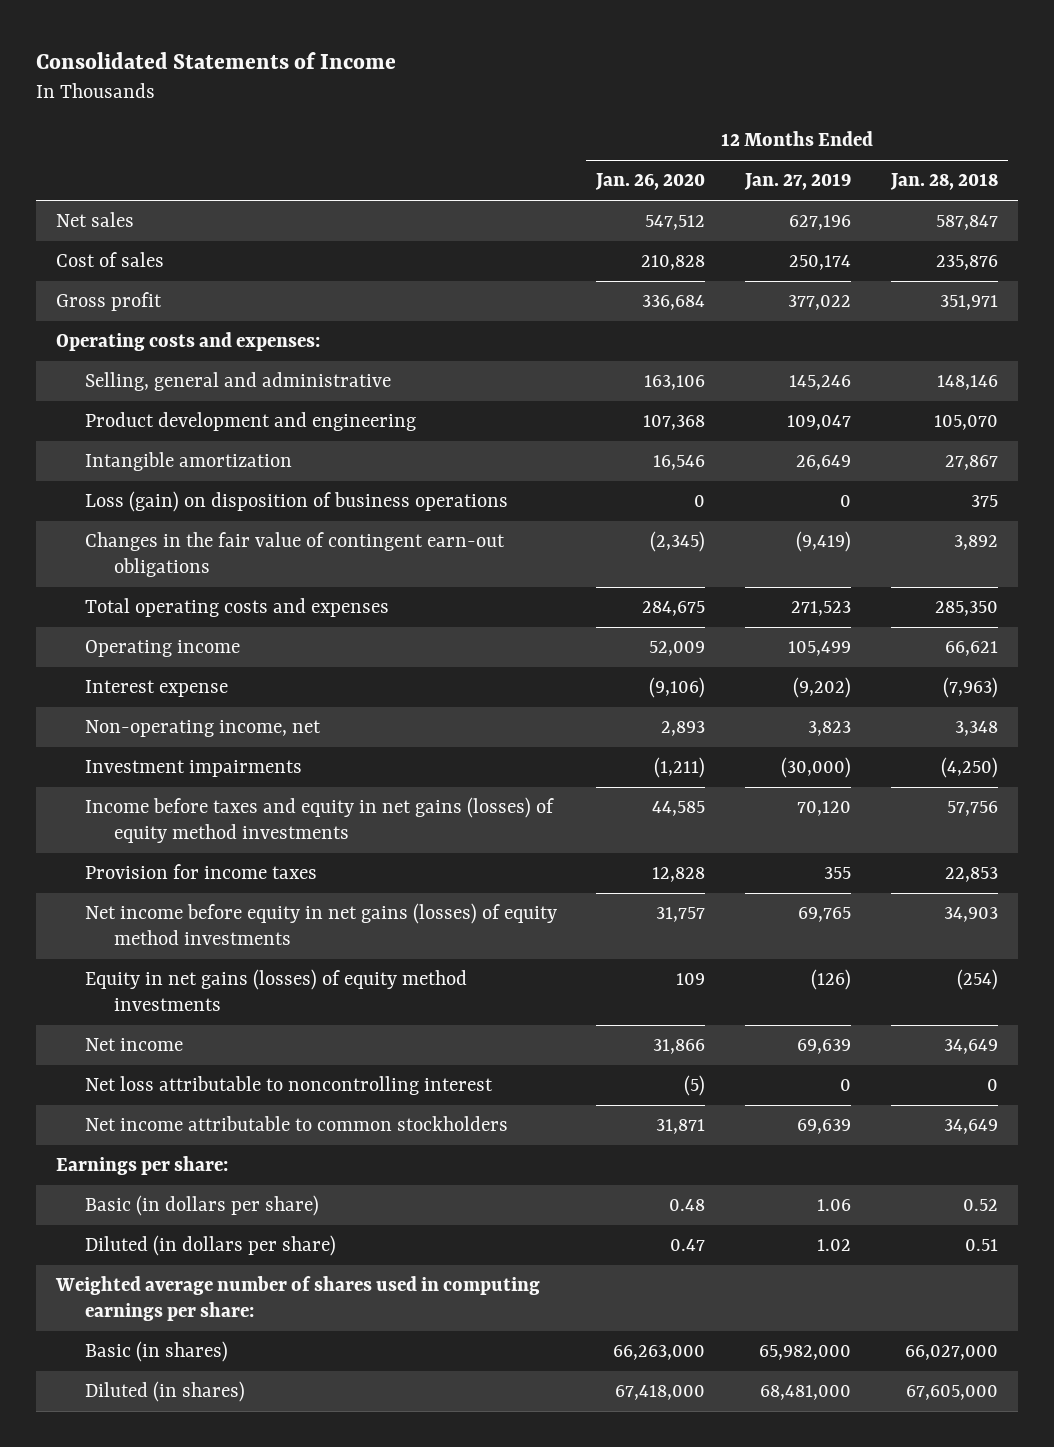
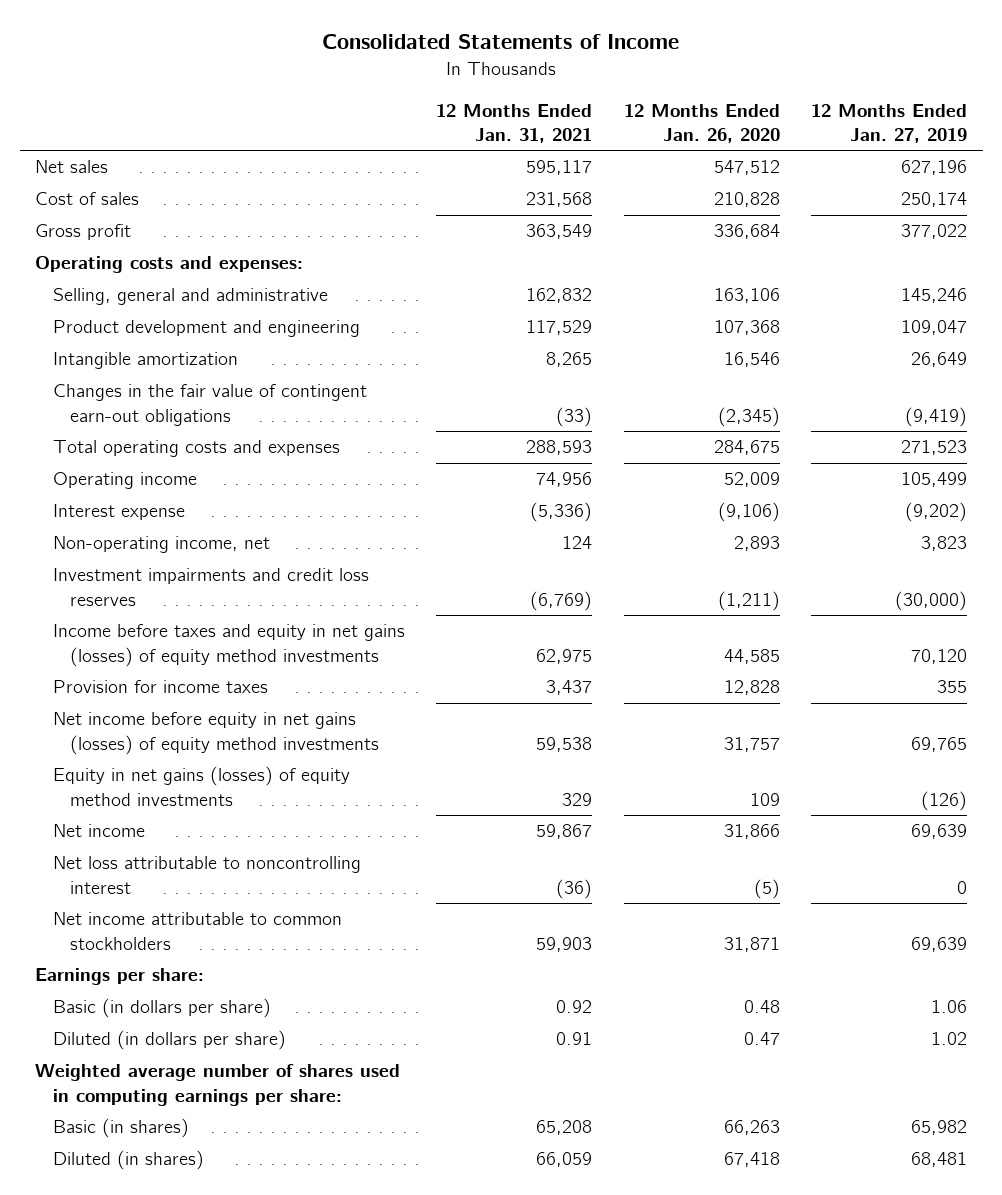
[889,173,998,191] Jan. 28, 2018 -> none
none -> [436,103,593,143] 12 Months Ended Jan. 31, 2021
[84,491,508,513] Loss (gain) on disposition of business operations -> none
[84,760,302,778] Investment impairments -> [52,568,369,606] Investment impairments and credit loss reserves
[613,1345,706,1361] 66,263,000 -> [723,1120,780,1136] 66,263
[759,1345,852,1361] 65,982,000 -> [911,1120,968,1136] 65,982
[615,1385,706,1401] 67,418,000 -> [723,1152,780,1168] 67,418
[760,1385,852,1401] 68,481,000 -> [911,1152,968,1168] 68,481

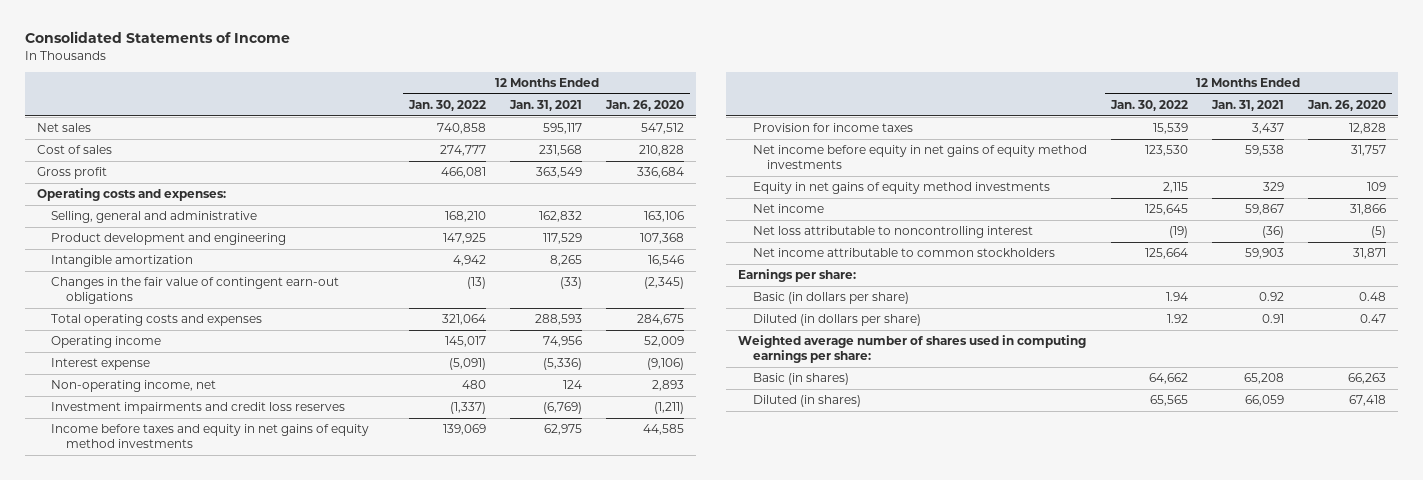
[811,103,968,143] 12 Months Ended Jan. 27, 2019 -> none
none -> [408,100,487,112] Jan. 30, 2022
[52,624,405,667] Income before taxes and equity in net gains (losses) of equity method investments -> [51,424,370,449] Income before taxes and equity in net gains of equity method investments
[52,712,379,755] Net income before equity in net gains (losses) of equity method investments -> [752,145,1087,170] Net income before equity in net gains of equity method investments
[52,766,350,806] Equity in net gains (losses) of equity method investments -> [752,182,1050,195] Equity in net gains of equity method investments

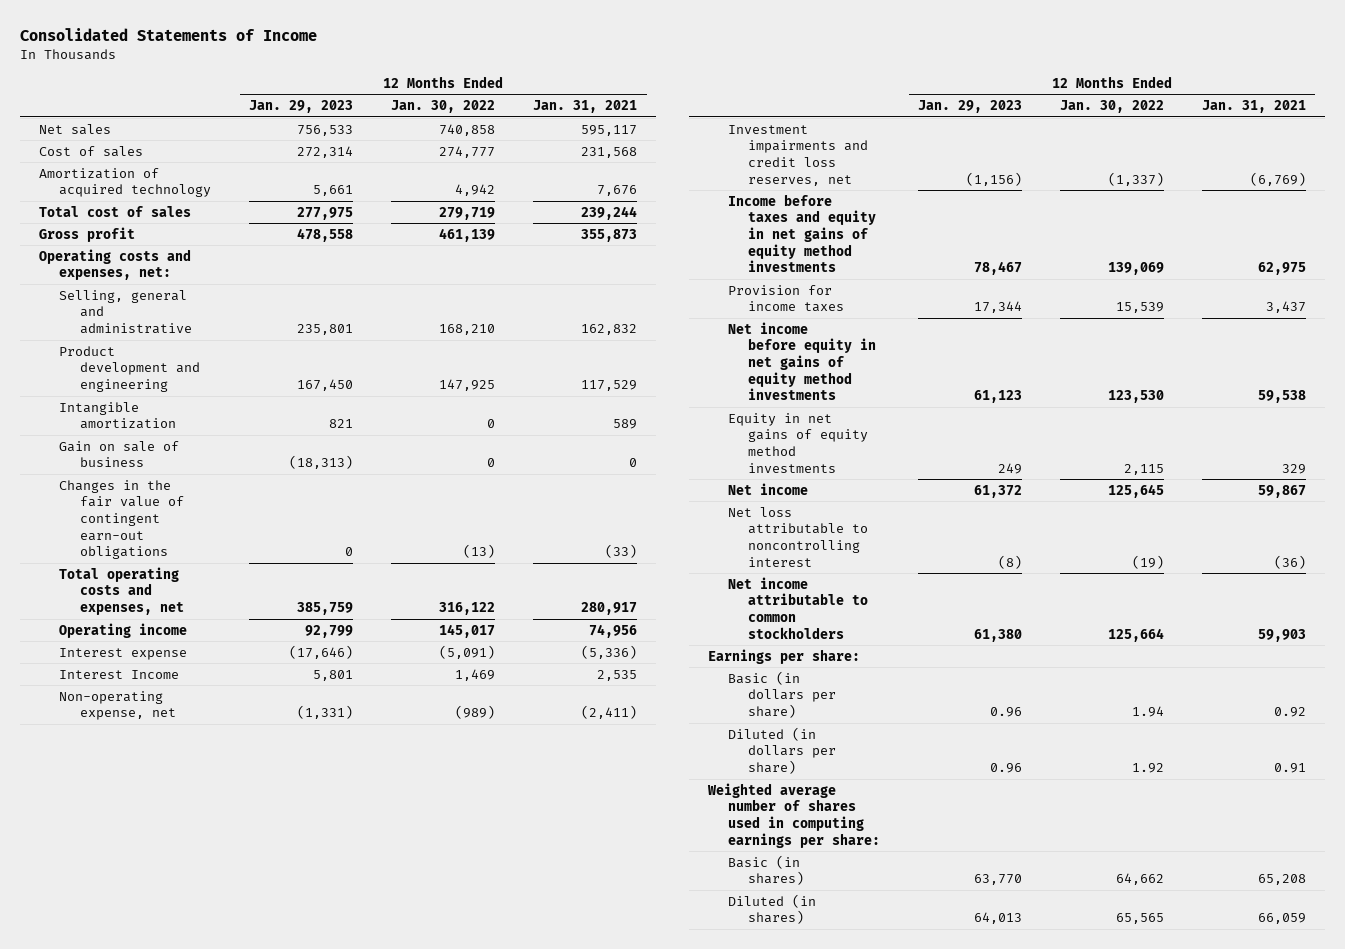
[605,100,685,112] Jan. 26, 2020 -> none
none -> [249,99,354,113] Jan. 29, 2023
none -> [39,167,212,198] Amortization of acquired technology
none -> [39,205,192,217] Total cost of sales
[441,167,487,179] 466,081 -> [439,227,496,242] 461,139
[536,167,583,179] 363,549 -> [581,228,638,242] 355,873
[36,188,226,202] Operating costs and expenses: -> [39,248,192,281] Operating costs and expenses, net:
[453,255,487,267] 4,942 -> [487,419,496,429] 0
[550,255,583,267] 8,265 -> [613,419,638,430] 589
none -> [59,440,180,468] Gain on sale of business
[51,314,263,327] Total operating costs and expenses -> [59,566,184,616] Total operating costs and expenses, net
[442,314,487,326] 321,064 -> [439,602,496,616] 316,122
[535,314,583,326] 288,593 -> [581,602,638,616] 280,917
none -> [59,669,180,679] Interest Income
[51,380,217,393] Non-operating income, net -> [59,690,176,721] Non-operating expense, net
[462,380,487,390] 480 -> [455,705,496,720] (989)
[563,380,583,390] 124 -> [581,705,638,720] (2,411)
[51,402,346,415] Investment impairments and credit loss reserves -> [728,124,869,186] Investment impairments and credit loss reserves, net

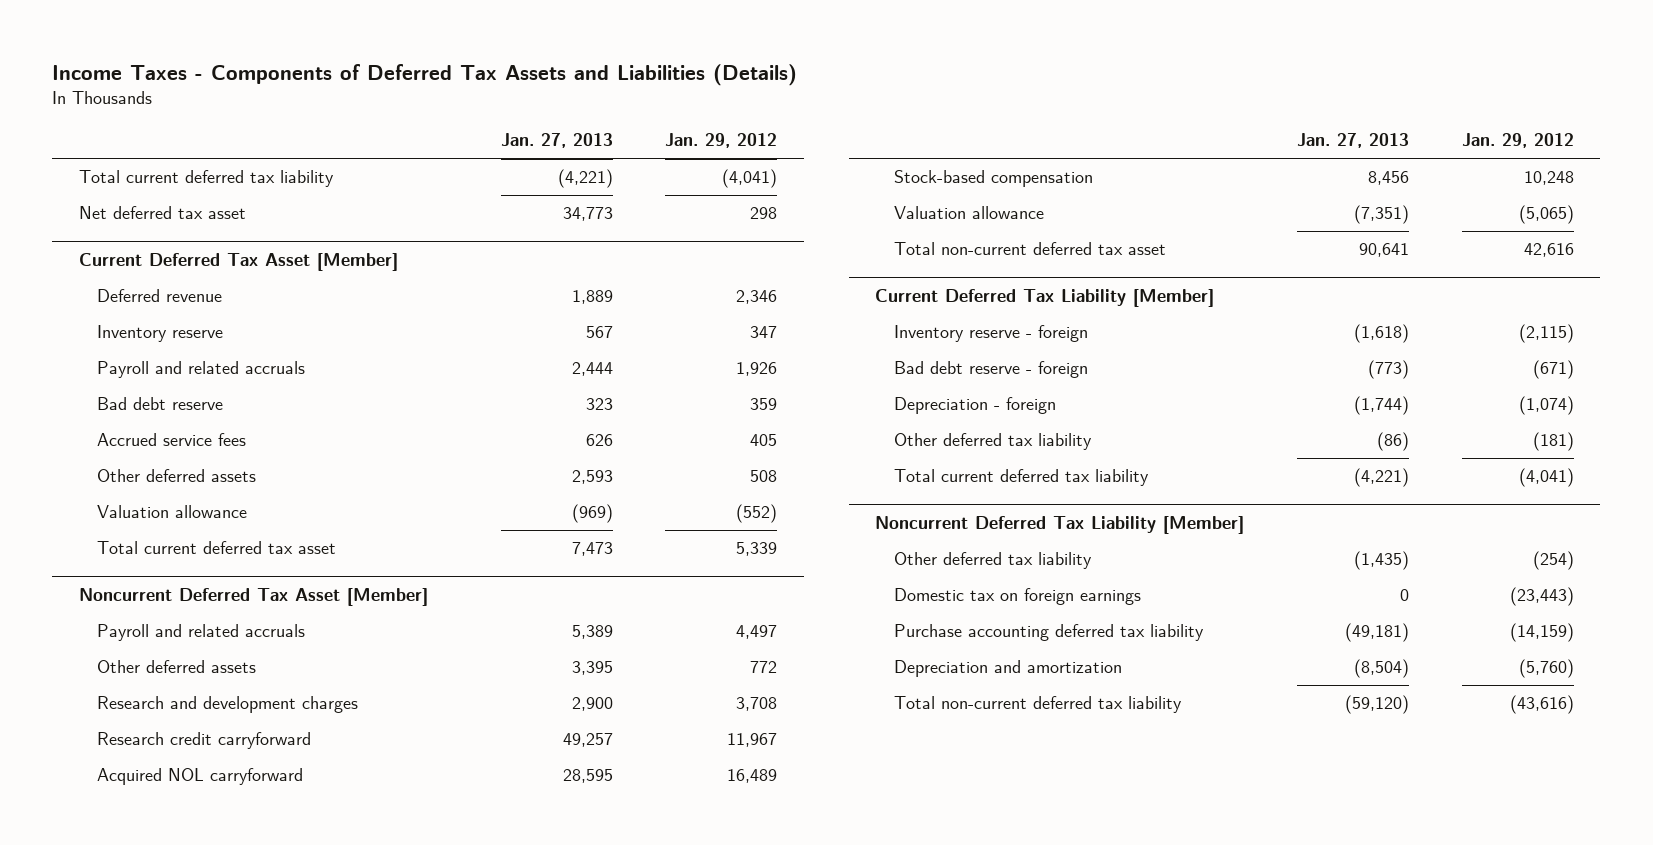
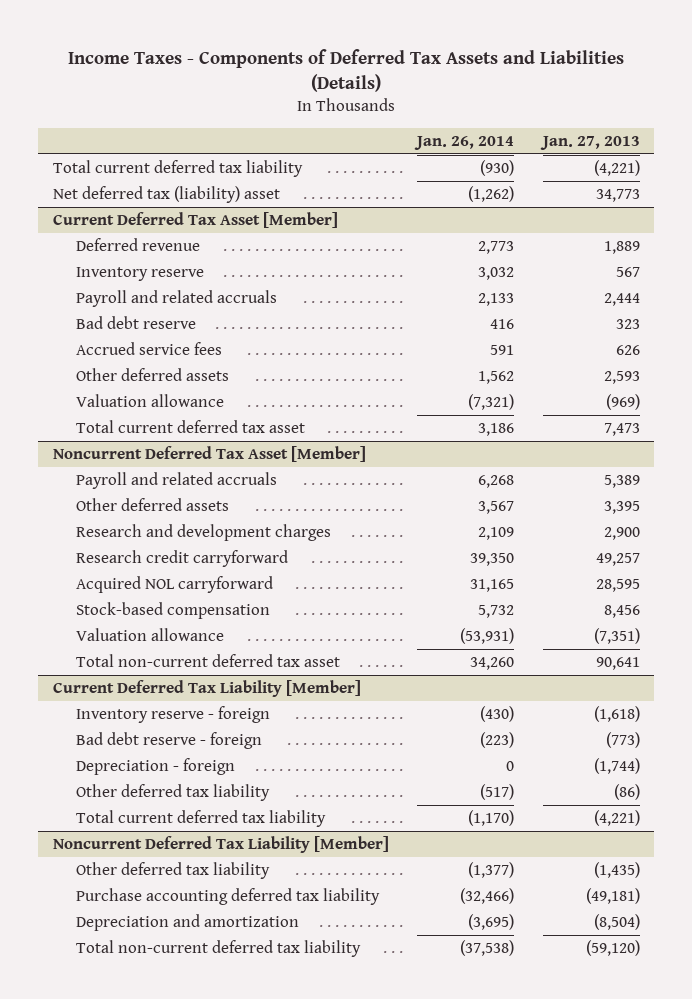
[665,133,778,149] Jan. 29, 2012 -> none
none -> [414,135,515,150] Jan. 26, 2014
[78,206,246,220] Net deferred tax asset -> [52,186,280,204] Net deferred tax (liability) asset
[893,588,1141,606] Domestic tax on foreign earnings -> none

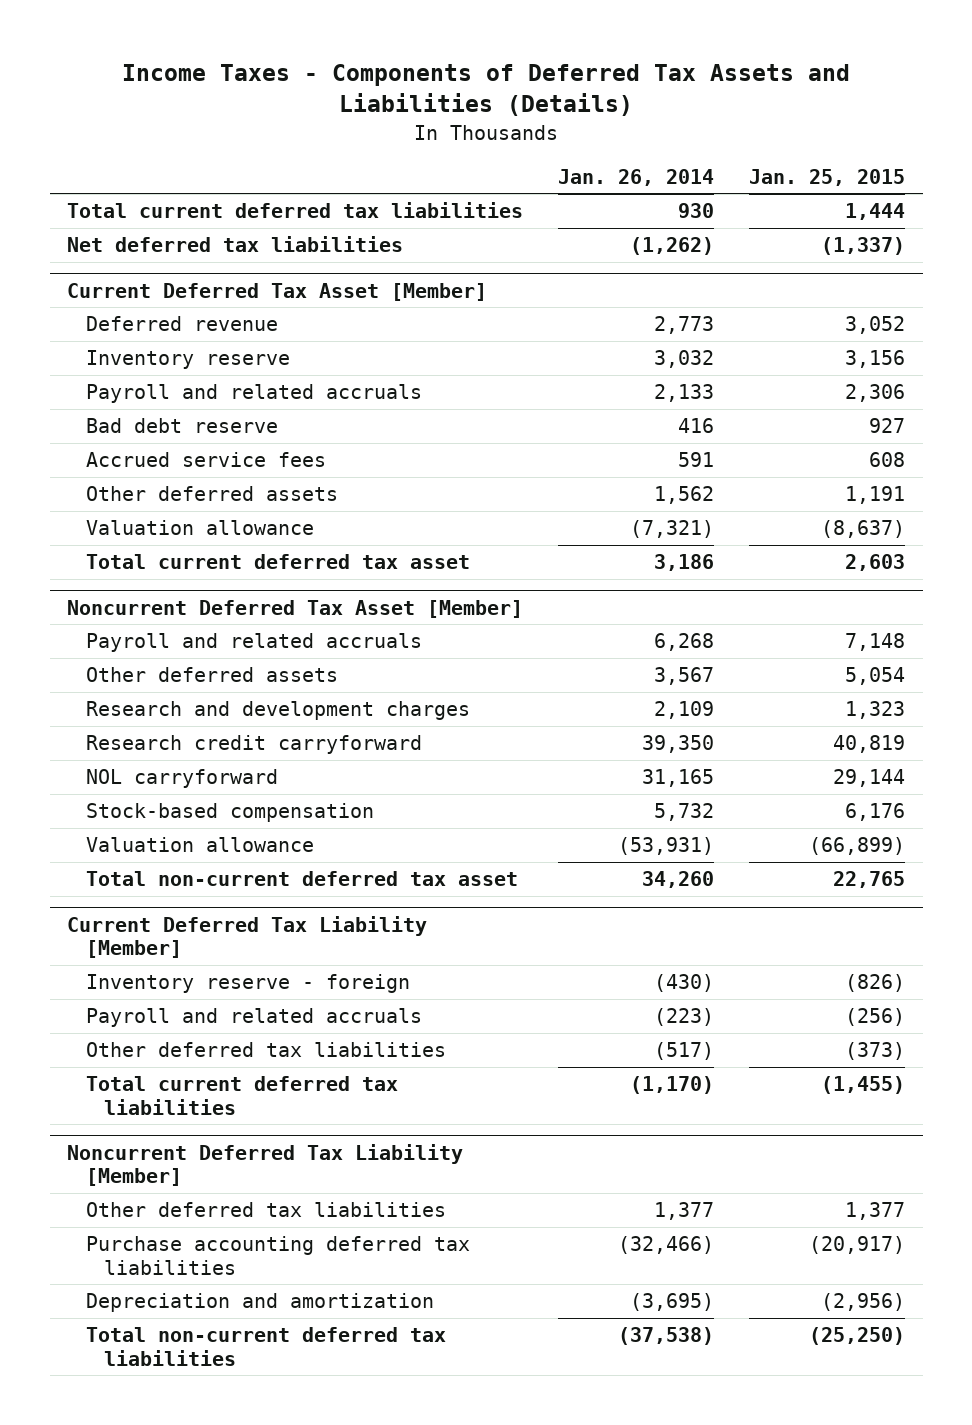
[539,135,640,150] Jan. 27, 2013 -> none
none -> [749,169,906,187] Jan. 25, 2015
[52,160,303,178] Total current deferred tax liability -> [67,202,524,219] Total current deferred tax liabilities
[480,160,515,177] (930) -> [678,203,715,219] 930
[52,186,280,204] Net deferred tax (liability) asset -> [67,236,404,253] Net deferred tax liabilities
[76,576,274,594] Acquired NOL carryforward -> [85,769,278,789] NOL carryforward
[76,758,236,776] Depreciation - foreign -> none
[76,732,263,750] Bad debt reserve - foreign -> [85,1008,422,1028] Payroll and related accruals
[76,784,271,802] Other deferred tax liability -> [85,1042,446,1058] Other deferred tax liabilities
[76,810,327,828] Total current deferred tax liability -> [85,1076,398,1115] Total current deferred tax liabilities
[76,862,271,880] Other deferred tax liability -> [85,1202,446,1218] Other deferred tax liabilities
[468,862,515,879] (1,377) -> [654,1202,715,1221] 1,377
[76,888,381,906] Purchase accounting deferred tax liability -> [85,1236,470,1275] Purchase accounting deferred tax liabilities
[76,940,362,958] Total non-current deferred tax liability -> [85,1327,446,1366] Total non-current deferred tax liabilities

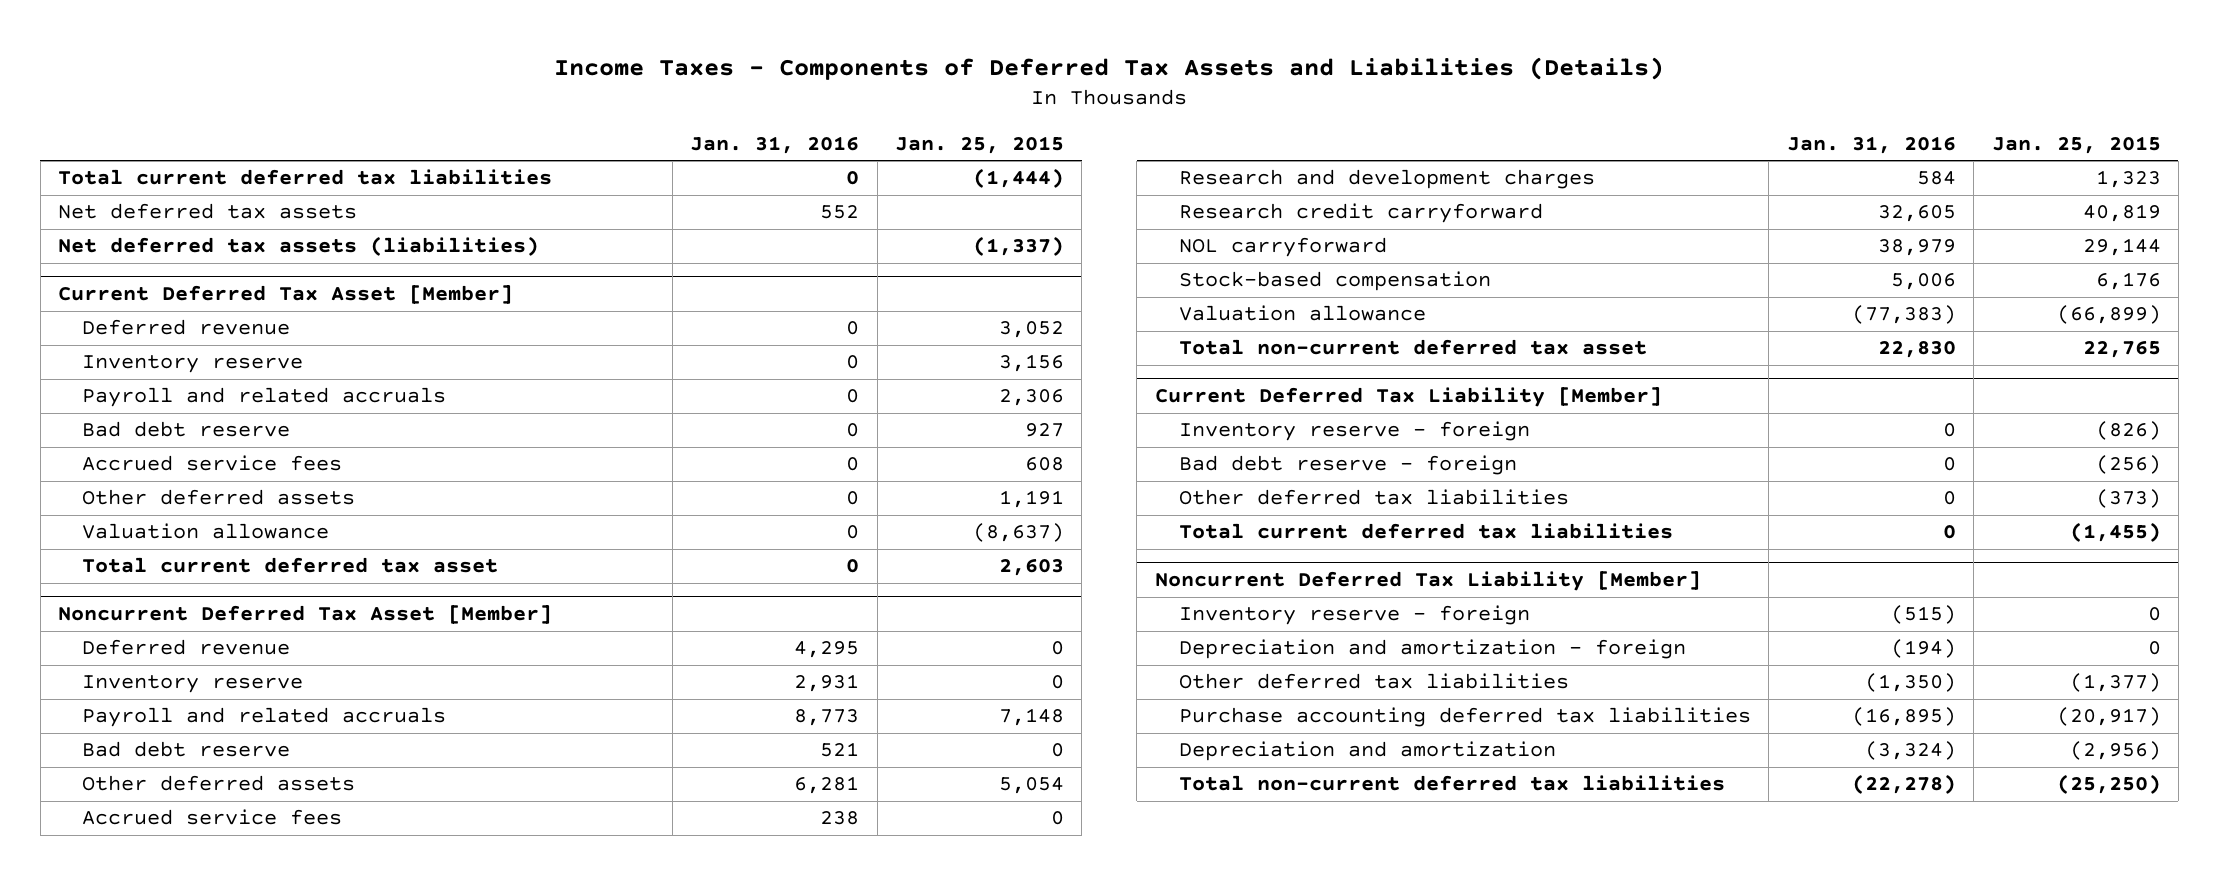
[558,169,715,187] Jan. 26, 2014 -> none
none -> [690,136,860,155] Jan. 31, 2016
[845,203,906,221] 1,444 -> [972,168,1064,189] (1,444)
none -> [58,203,358,220] Net deferred tax assets
[67,236,404,253] Net deferred tax liabilities -> [58,236,540,257] Net deferred tax assets (liabilities)
none -> [82,639,291,656] Deferred revenue
none -> [82,675,304,694] Inventory reserve
none -> [82,741,291,758] Bad debt reserve
none -> [82,809,343,826] Accrued service fees
[85,1008,422,1028] Payroll and related accruals -> [1179,455,1518,476] Bad debt reserve - foreign
none -> [1179,605,1531,626] Inventory reserve - foreign
none -> [1179,639,1687,660] Depreciation and amortization - foreign
[845,1202,906,1221] 1,377 -> [2069,673,2161,693] (1,377)

